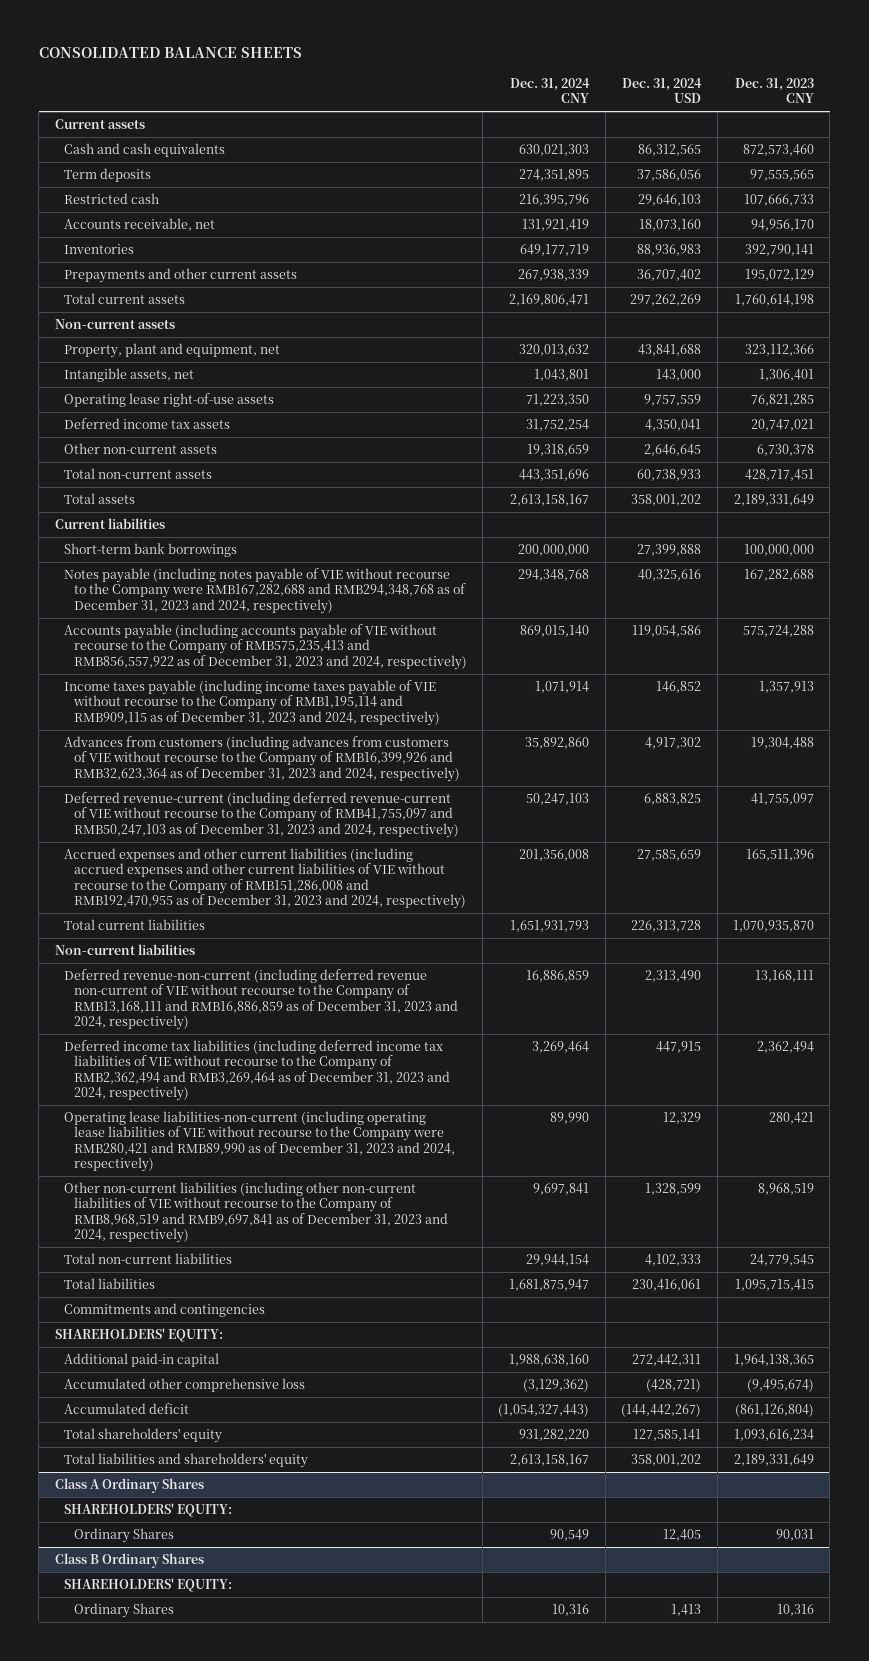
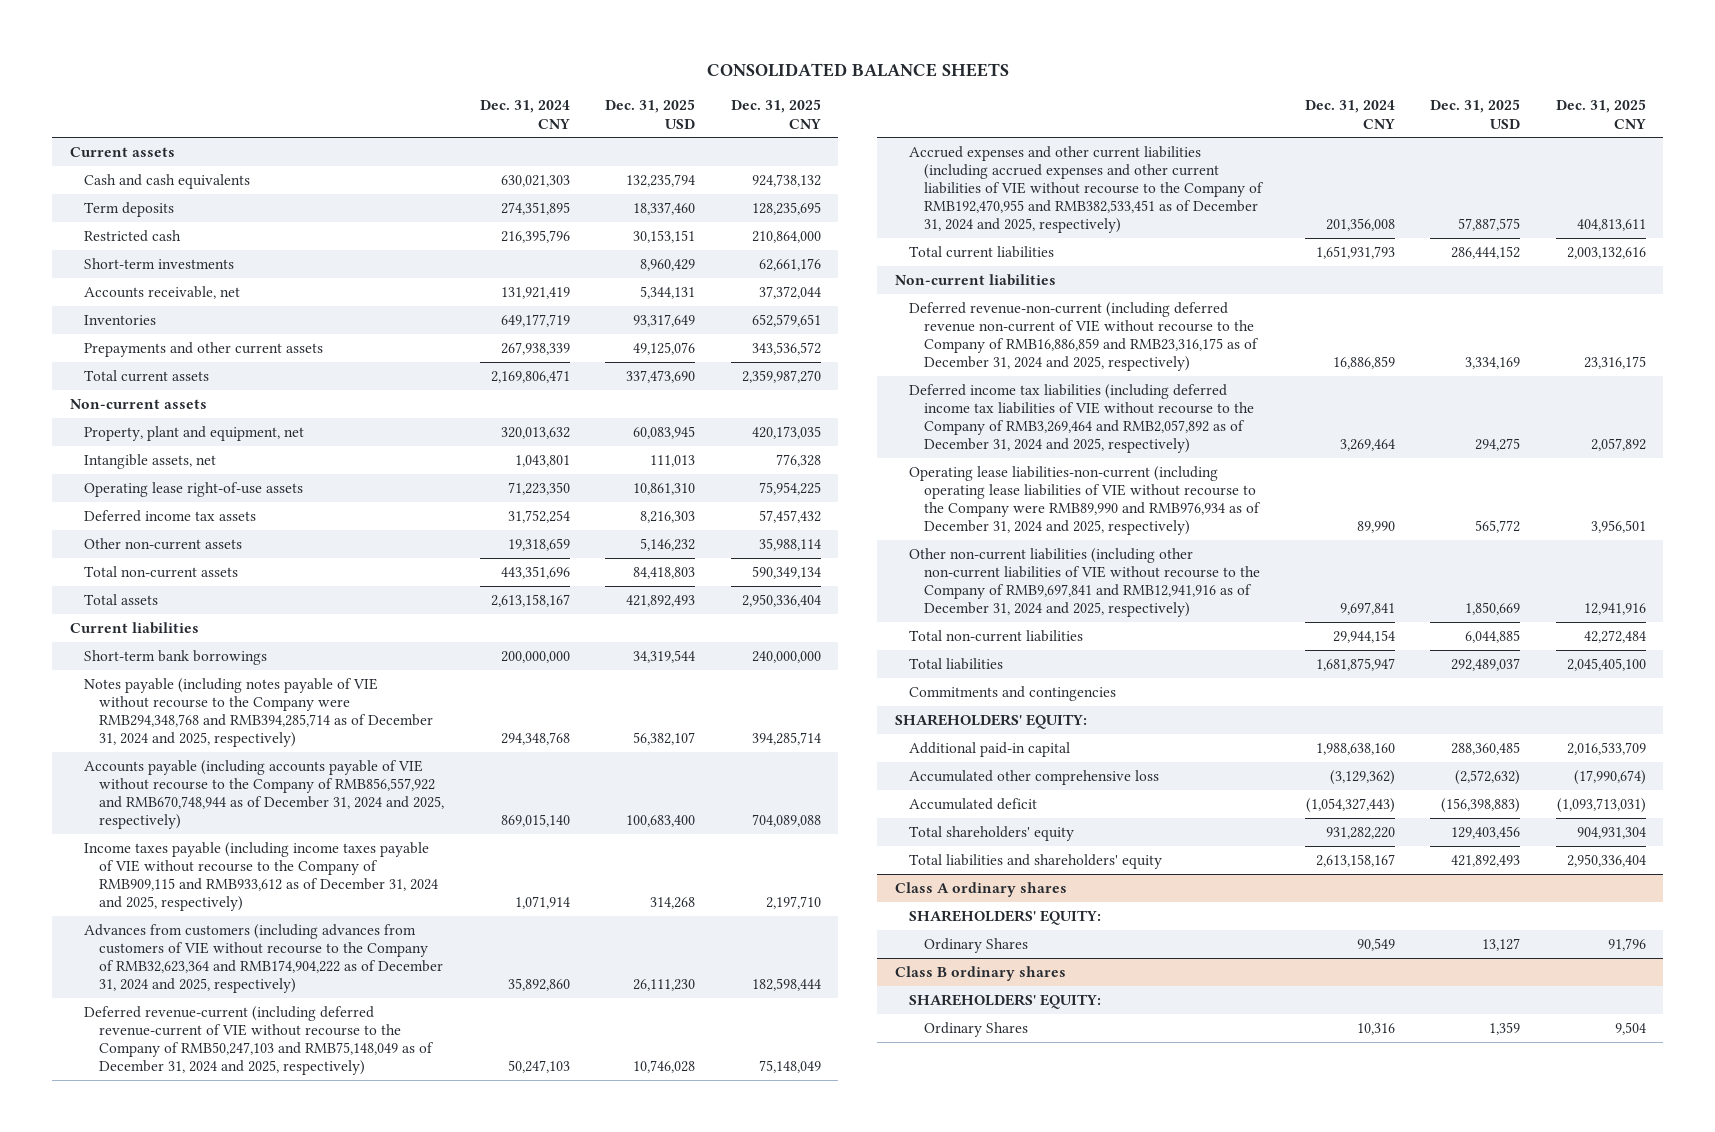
[622,77,703,104] Dec. 31, 2024 USD -> none
[735,77,815,104] Dec. 31, 2023 CNY -> none
none -> [605,99,696,129] Dec. 31, 2025 USD
none -> [730,99,821,129] Dec. 31, 2025 CNY
none -> [84,257,235,269] Short-term investments
[64,568,466,614] Notes payable (including notes payable of VIE without recourse to the Company were RMB167,282,688 and RMB294,348,768 as of December 31, 2023 and 2024, respectively) -> [84,677,434,748] Notes payable (including notes payable of VIE without recourse to the Company were RMB294,348,768 and RMB394,285,714 as of December 31, 2024 and 2025, respectively)
[64,624,467,670] Accounts payable (including accounts payable of VIE without recourse to the Company of RMB575,235,413 and RMB856,557,922 as of December 31, 2023 and 2024, respectively) -> [84,759,445,830] Accounts payable (including accounts payable of VIE without recourse to the Company of RMB856,557,922 and RMB670,748,944 as of December 31, 2024 and 2025, respectively)
[64,680,440,726] Income taxes payable (including income taxes payable of VIE without recourse to the Company of RMB1,195,114 and RMB909,115 as of December 31, 2023 and 2024, respectively) -> [84,841,439,912] Income taxes payable (including income taxes payable of VIE without recourse to the Company of RMB909,115 and RMB933,612 as of December 31, 2024 and 2025, respectively)
[64,736,460,782] Advances from customers (including advances from customers of VIE without recourse to the Company of RMB16,399,926 and RMB32,623,364 as of December 31, 2023 and 2024, respectively) -> [84,923,444,994] Advances from customers (including advances from customers of VIE without recourse to the Company of RMB32,623,364 and RMB174,904,222 as of December 31, 2024 and 2025, respectively)
[64,792,459,838] Deferred revenue-current (including deferred revenue-current of VIE without recourse to the Company of RMB41,755,097 and RMB50,247,103 as of December 31, 2023 and 2024, respectively) -> [84,1005,435,1076] Deferred revenue-current (including deferred revenue-current of VIE without recourse to the Company of RMB50,247,103 and RMB75,148,049 as of December 31, 2024 and 2025, respectively)
[64,848,466,909] Accrued expenses and other current liabilities (including accrued expenses and other current liabilities of VIE without recourse to the Company of RMB151,286,008 and RMB192,470,955 as of December 31, 2023 and 2024, respectively) -> [909,145,1265,234] Accrued expenses and other current liabilities (including accrued expenses and other current liabilities of VIE without recourse to the Company of RMB192,470,955 and RMB382,533,451 as of December 31, 2024 and 2025, respectively)
[64,969,458,1030] Deferred revenue-non-current (including deferred revenue non-current of VIE without recourse to the Company of RMB13,168,111 and RMB16,886,859 as of December 31, 2023 and 2024, respectively) -> [909,301,1260,372] Deferred revenue-non-current (including deferred revenue non-current of VIE without recourse to the Company of RMB16,886,859 and RMB23,316,175 as of December 31, 2024 and 2025, respectively)
[64,1040,450,1101] Deferred income tax liabilities (including deferred income tax liabilities of VIE without recourse to the Company of RMB2,362,494 and RMB3,269,464 as of December 31, 2023 and 2024, respectively) -> [909,383,1255,454] Deferred income tax liabilities (including deferred income tax liabilities of VIE without recourse to the Company of RMB3,269,464 and RMB2,057,892 as of December 31, 2024 and 2025, respectively)
[64,1111,455,1172] Operating lease liabilities-non-current (including operating lease liabilities of VIE without recourse to the Company were RMB280,421 and RMB89,990 as of December 31, 2023 and 2024, respectively) -> [909,465,1262,536] Operating lease liabilities-non-current (including operating lease liabilities of VIE without recourse to the Company were RMB89,990 and RMB976,934 as of December 31, 2024 and 2025, respectively)
[64,1182,448,1243] Other non-current liabilities (including other non-current liabilities of VIE without recourse to the Company of RMB8,968,519 and RMB9,697,841 as of December 31, 2023 and 2024, respectively) -> [909,547,1261,618] Other non-current liabilities (including other non-current liabilities of VIE without recourse to the Company of RMB9,697,841 and RMB12,941,916 as of December 31, 2024 and 2025, respectively)
[54,1478,204,1494] Class A Ordinary Shares -> [894,881,1067,897] Class A ordinary shares
[54,1553,204,1569] Class B Ordinary Shares -> [894,965,1066,981] Class B ordinary shares

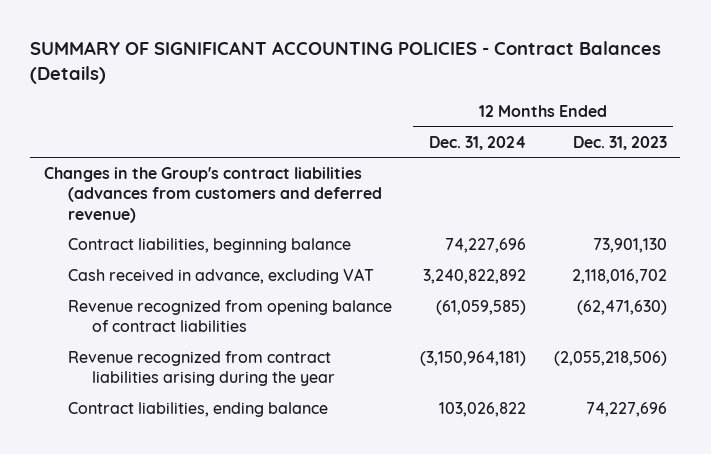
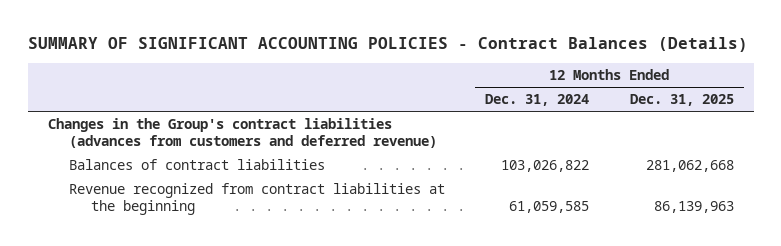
[572,135,667,150] Dec. 31, 2023 -> none
none -> [629,94,734,107] Dec. 31, 2025
[67,267,374,284] Cash received in advance, excluding VAT -> none
[67,350,335,387] Revenue recognized from contract liabilities arising during the year -> none
[67,401,328,417] Contract liabilities, ending balance -> none
[67,237,351,253] Contract liabilities, beginning balance -> [69,158,326,170] Balances of contract liabilities
[444,237,526,253] 74,227,696 -> [501,159,590,172] 103,026,822
[67,299,392,333] Revenue recognized from opening balance of contract liabilities -> [69,182,446,215] Revenue recognized from contract liabilities at the beginning
[435,299,526,315] (61,059,585) -> [509,200,590,213] 61,059,585

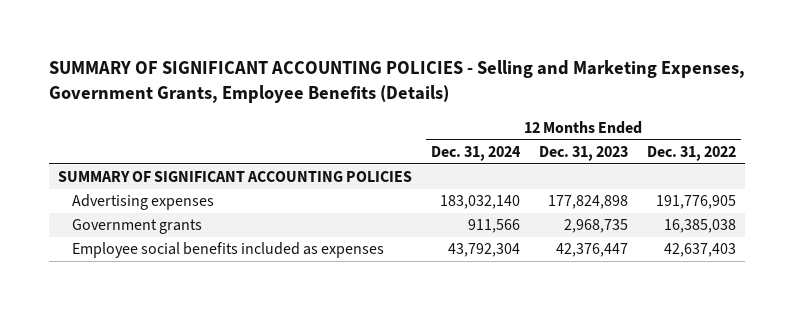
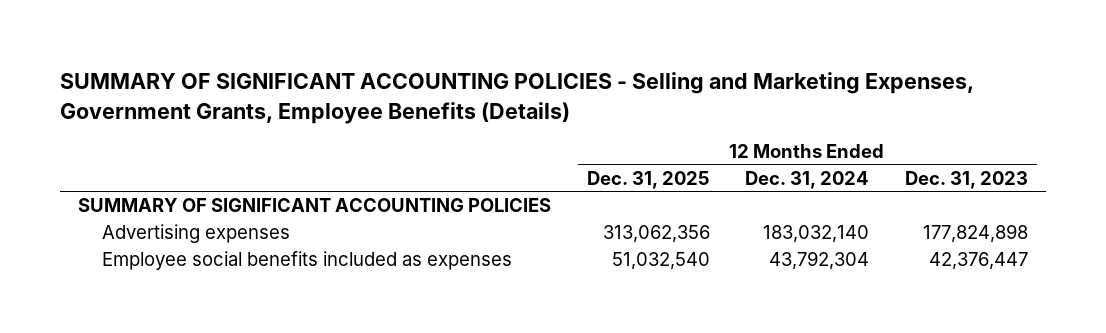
[646,145,736,161] Dec. 31, 2022 -> none
none -> [586,170,710,189] Dec. 31, 2025
[72,219,203,235] Government grants -> none

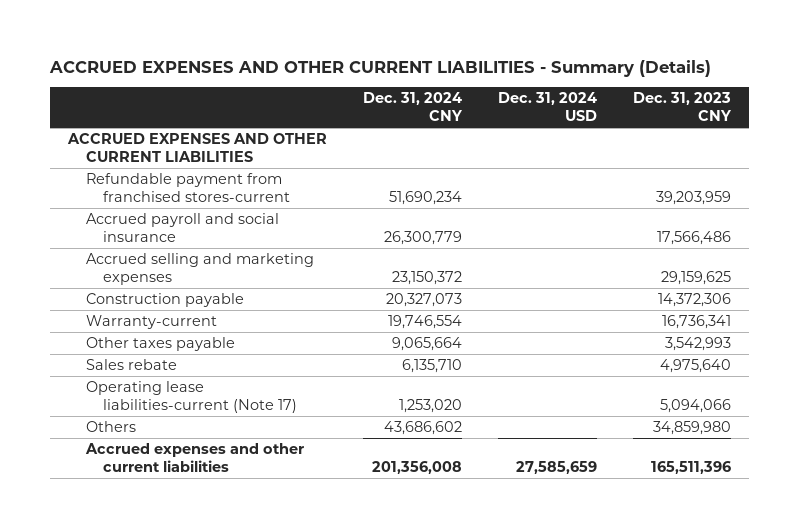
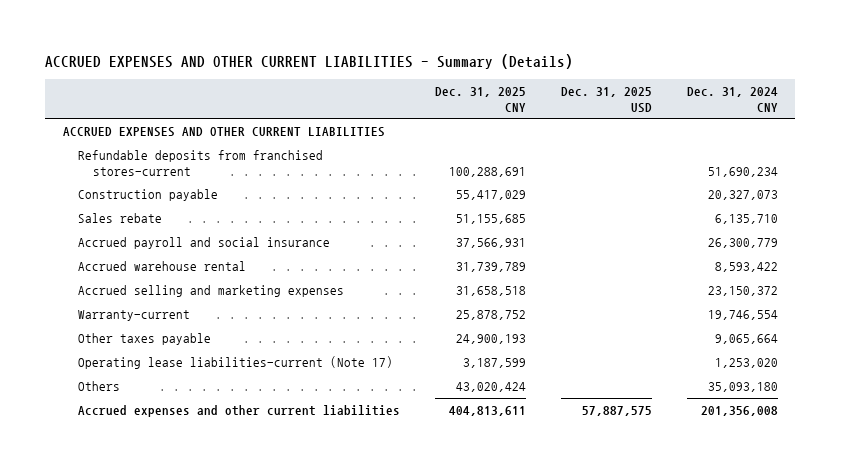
[497,92,597,122] Dec. 31, 2024 USD -> none
[632,92,732,122] Dec. 31, 2023 CNY -> none
none -> [435,87,527,112] Dec. 31, 2025 CNY
none -> [560,87,652,113] Dec. 31, 2025 USD
[85,173,291,203] Refundable payment from franchised stores-current -> [78,150,324,176] Refundable deposits from franchised stores-current
[85,293,244,308] Construction payable -> [78,189,219,202] Construction payable
[85,359,177,371] Sales rebate -> [78,213,163,224] Sales rebate
none -> [78,261,247,272] Accrued warehouse rental
[384,421,463,436] 43,686,602 -> [707,382,778,393] 35,093,180

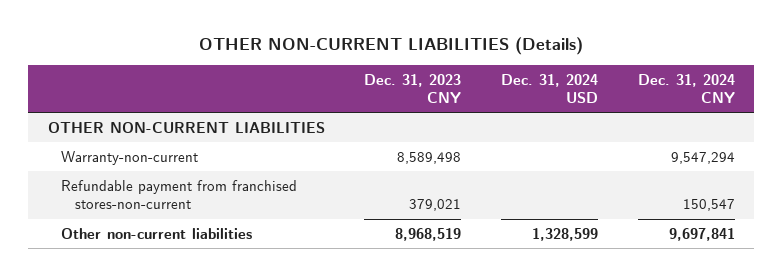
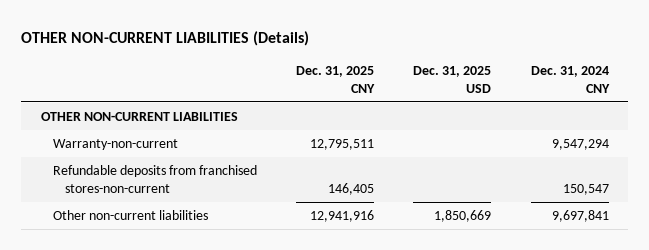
[364,73,462,103] Dec. 31, 2023 CNY -> none
[500,73,598,103] Dec. 31, 2024 USD -> none
none -> [296,66,376,93] Dec. 31, 2025 CNY
none -> [413,66,492,93] Dec. 31, 2025 USD
[61,179,298,209] Refundable payment from franchised stores-non-current -> [52,165,257,193] Refundable deposits from franchised stores-non-current

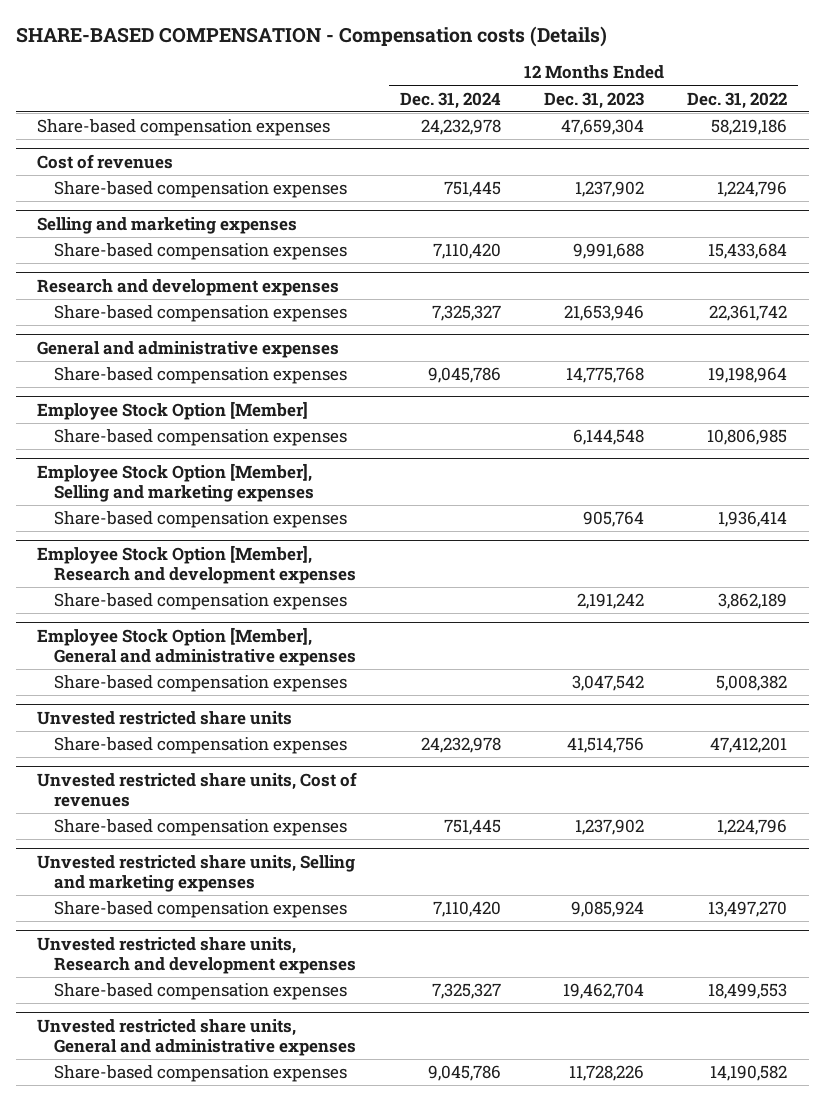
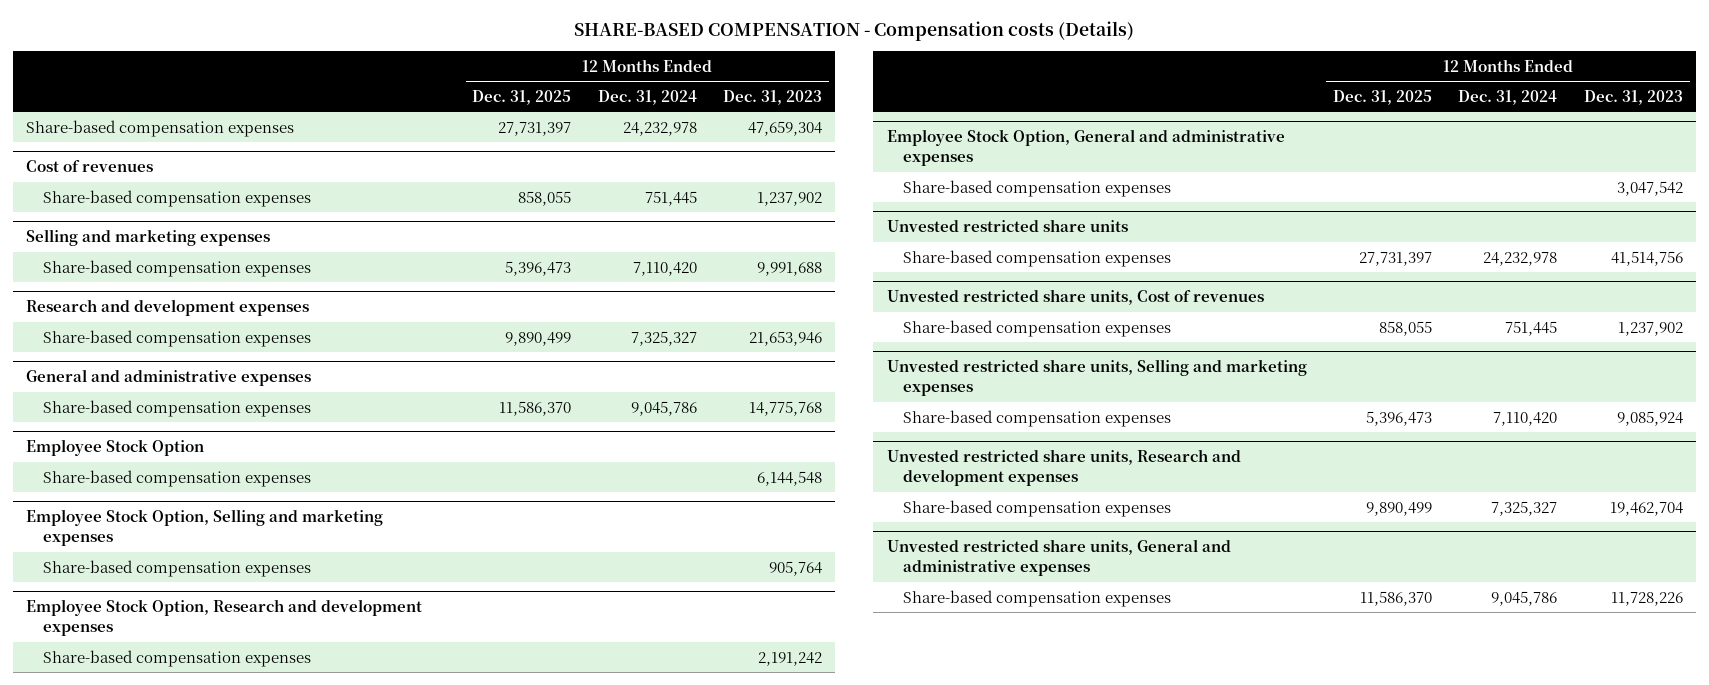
[687,91,788,109] Dec. 31, 2022 -> none
none -> [472,89,572,105] Dec. 31, 2025
[37,401,309,421] Employee Stock Option [Member] -> [25,439,204,457] Employee Stock Option
[37,463,315,503] Employee Stock Option [Member], Selling and marketing expenses -> [25,509,383,547] Employee Stock Option, Selling and marketing expenses
[37,545,357,585] Employee Stock Option [Member], Research and development expenses -> [25,599,422,637] Employee Stock Option, Research and development expenses
[37,627,357,667] Employee Stock Option [Member], General and administrative expenses -> [886,129,1285,167] Employee Stock Option, General and administrative expenses

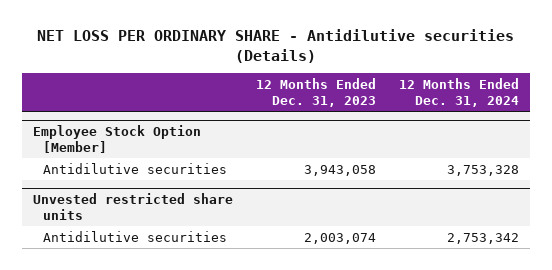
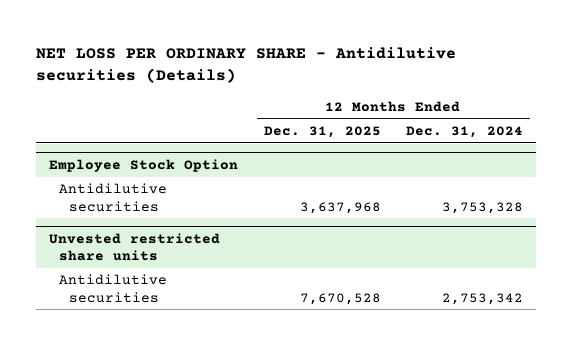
[255,77,376,107] 12 Months Ended Dec. 31, 2023 -> none
none -> [263,125,381,138] Dec. 31, 2025
[33,124,202,153] Employee Stock Option [Member] -> [48,158,238,172] Employee Stock Option

